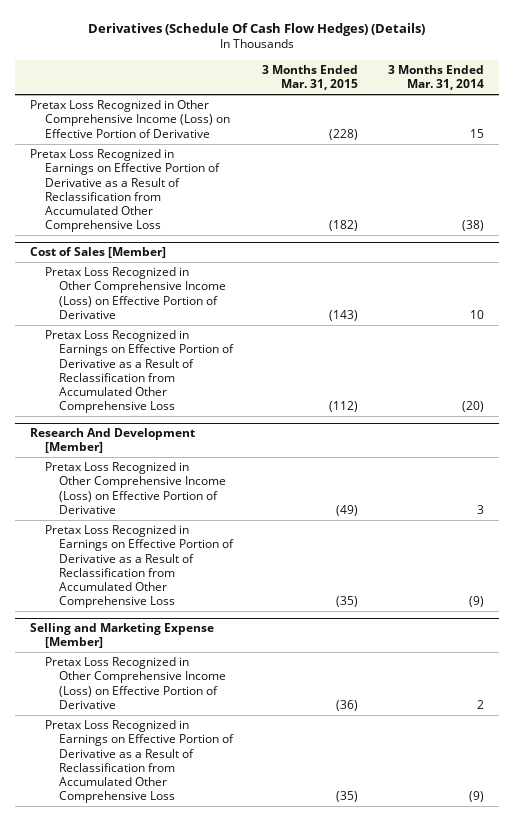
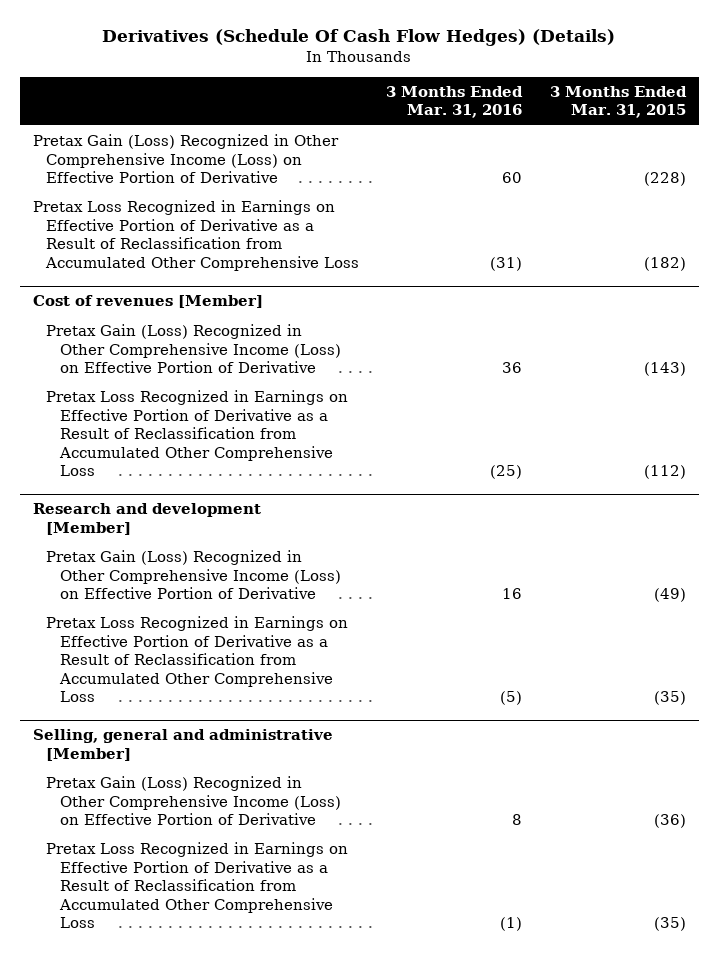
[387,64,484,91] 3 Months Ended Mar. 31, 2014 -> none
none -> [386,85,524,119] 3 Months Ended Mar. 31, 2016
[30,100,230,138] Pretax Loss Recognized in Other Comprehensive Income (Loss) on Effective Portion of Derivative -> [33,134,340,184] Pretax Gain (Loss) Recognized in Other Comprehensive Income (Loss) on Effective Portion of Derivative
[30,247,167,259] Cost of Sales [Member] -> [33,295,264,309] Cost of revenues [Member]
[44,267,226,319] Pretax Loss Recognized in Other Comprehensive Income (Loss) on Effective Portion of Derivative -> [46,324,341,374] Pretax Gain (Loss) Recognized in Other Comprehensive Income (Loss) on Effective Portion of Derivative
[30,428,196,454] Research And Development [Member] -> [33,503,262,535] Research and development [Member]
[44,462,226,514] Pretax Loss Recognized in Other Comprehensive Income (Loss) on Effective Portion of Derivative -> [46,550,341,600] Pretax Gain (Loss) Recognized in Other Comprehensive Income (Loss) on Effective Portion of Derivative
[30,623,215,649] Selling and Marketing Expense [Member] -> [33,729,334,761] Selling, general and administrative [Member]
[44,657,226,709] Pretax Loss Recognized in Other Comprehensive Income (Loss) on Effective Portion of Derivative -> [46,776,341,826] Pretax Gain (Loss) Recognized in Other Comprehensive Income (Loss) on Effective Portion of Derivative

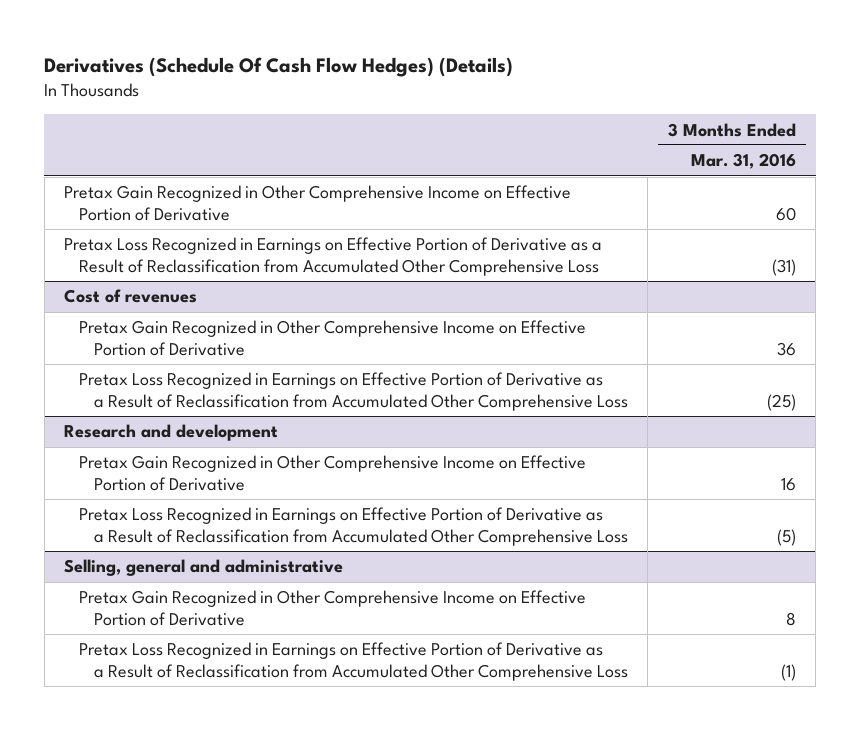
[549,85,687,119] 3 Months Ended Mar. 31, 2015 -> none
[33,134,340,184] Pretax Gain (Loss) Recognized in Other Comprehensive Income (Loss) on Effective Portion of Derivative -> [63,185,571,221] Pretax Gain Recognized in Other Comprehensive Income on Effective Portion of Derivative
[33,295,264,309] Cost of revenues [Member] -> [63,289,197,304] Cost of revenues
[46,324,341,374] Pretax Gain (Loss) Recognized in Other Comprehensive Income (Loss) on Effective Portion of Derivative -> [78,320,586,356] Pretax Gain Recognized in Other Comprehensive Income on Effective Portion of Derivative
[33,503,262,535] Research and development [Member] -> [63,424,278,442] Research and development
[46,550,341,600] Pretax Gain (Loss) Recognized in Other Comprehensive Income (Loss) on Effective Portion of Derivative -> [78,455,586,491] Pretax Gain Recognized in Other Comprehensive Income on Effective Portion of Derivative
[33,729,334,761] Selling, general and administrative [Member] -> [63,559,343,577] Selling, general and administrative
[46,776,341,826] Pretax Gain (Loss) Recognized in Other Comprehensive Income (Loss) on Effective Portion of Derivative -> [78,590,586,626] Pretax Gain Recognized in Other Comprehensive Income on Effective Portion of Derivative

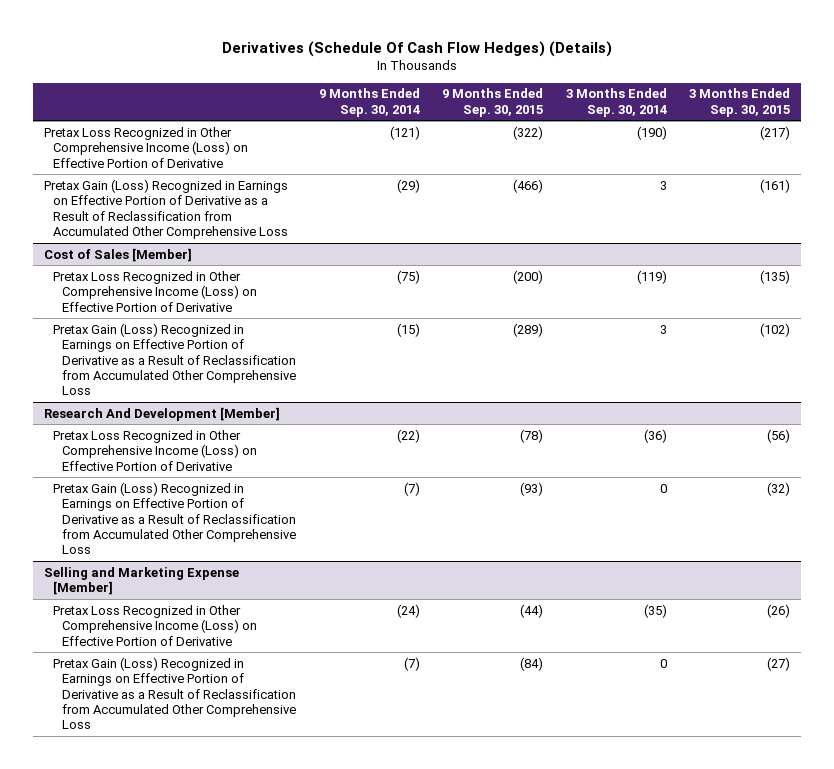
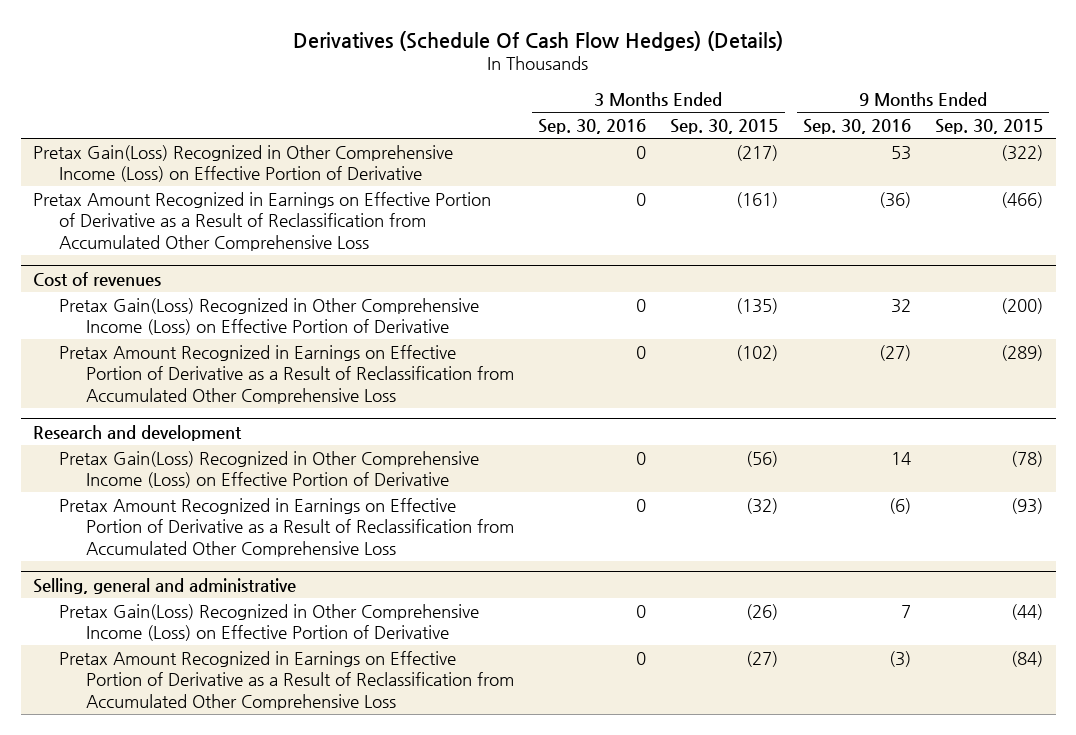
[318,88,420,117] 9 Months Ended Sep. 30, 2014 -> none
[565,88,667,117] 3 Months Ended Sep. 30, 2014 -> none
none -> [537,119,646,135] Sep. 30, 2016
none -> [802,119,911,135] Sep. 30, 2016
[43,126,249,168] Pretax Loss Recognized in Other Comprehensive Income (Loss) on Effective Portion of Derivative -> [32,144,453,183] Pretax Gain(Loss) Recognized in Other Comprehensive Income (Loss) on Effective Portion of Derivative
[43,178,289,240] Pretax Gain (Loss) Recognized in Earnings on Effective Portion of Derivative as a Result of Reclassification from Accumulated Other Comprehensive Loss -> [32,191,491,251] Pretax Amount Recognized in Earnings on Effective Portion of Derivative as a Result of Reclassification from Accumulated Other Comprehensive Loss
[43,247,192,262] Cost of Sales [Member] -> [32,271,161,286] Cost of revenues
[53,270,258,312] Pretax Loss Recognized in Other Comprehensive Income (Loss) on Effective Portion of Derivative -> [59,297,480,336] Pretax Gain(Loss) Recognized in Other Comprehensive Income (Loss) on Effective Portion of Derivative
[53,322,297,396] Pretax Gain (Loss) Recognized in Earnings on Effective Portion of Derivative as a Result of Reclassification from Accumulated Other Comprehensive Loss -> [59,344,514,404] Pretax Amount Recognized in Earnings on Effective Portion of Derivative as a Result of Reclassification from Accumulated Other Comprehensive Loss
[43,406,280,421] Research And Development [Member] -> [32,424,242,441] Research and development
[53,429,258,471] Pretax Loss Recognized in Other Comprehensive Income (Loss) on Effective Portion of Derivative -> [59,450,480,489] Pretax Gain(Loss) Recognized in Other Comprehensive Income (Loss) on Effective Portion of Derivative
[53,481,297,555] Pretax Gain (Loss) Recognized in Earnings on Effective Portion of Derivative as a Result of Reclassification from Accumulated Other Comprehensive Loss -> [59,497,514,557] Pretax Amount Recognized in Earnings on Effective Portion of Derivative as a Result of Reclassification from Accumulated Other Comprehensive Loss
[43,566,239,596] Selling and Marketing Expense [Member] -> [32,577,296,594] Selling, general and administrative
[53,604,258,646] Pretax Loss Recognized in Other Comprehensive Income (Loss) on Effective Portion of Derivative -> [59,603,480,642] Pretax Gain(Loss) Recognized in Other Comprehensive Income (Loss) on Effective Portion of Derivative
[53,656,297,730] Pretax Gain (Loss) Recognized in Earnings on Effective Portion of Derivative as a Result of Reclassification from Accumulated Other Comprehensive Loss -> [59,650,514,710] Pretax Amount Recognized in Earnings on Effective Portion of Derivative as a Result of Reclassification from Accumulated Other Comprehensive Loss

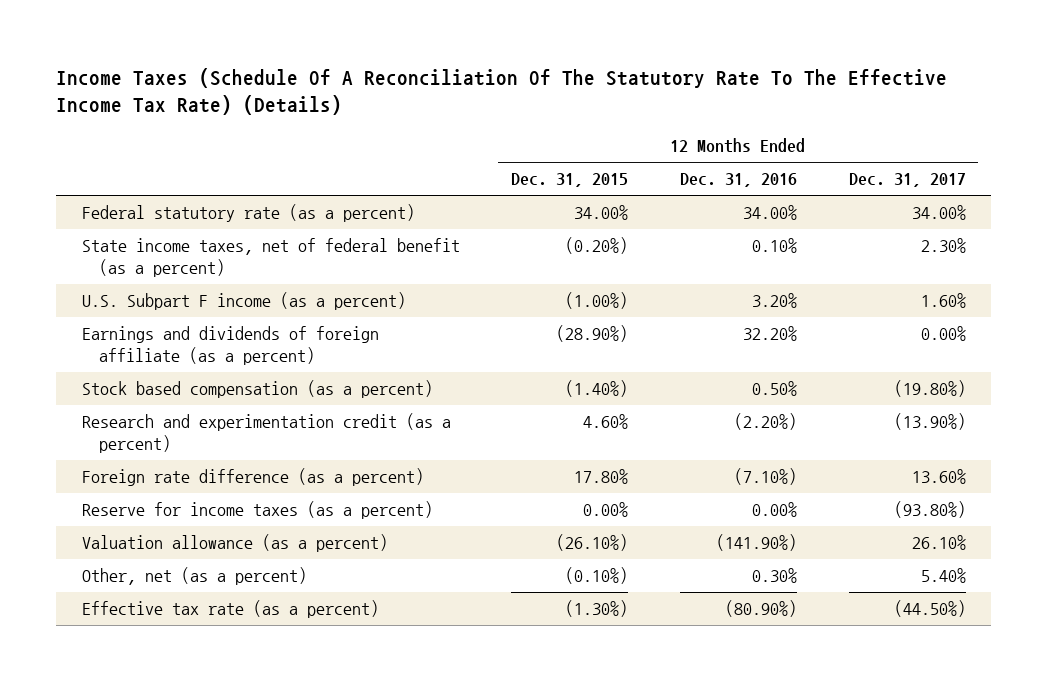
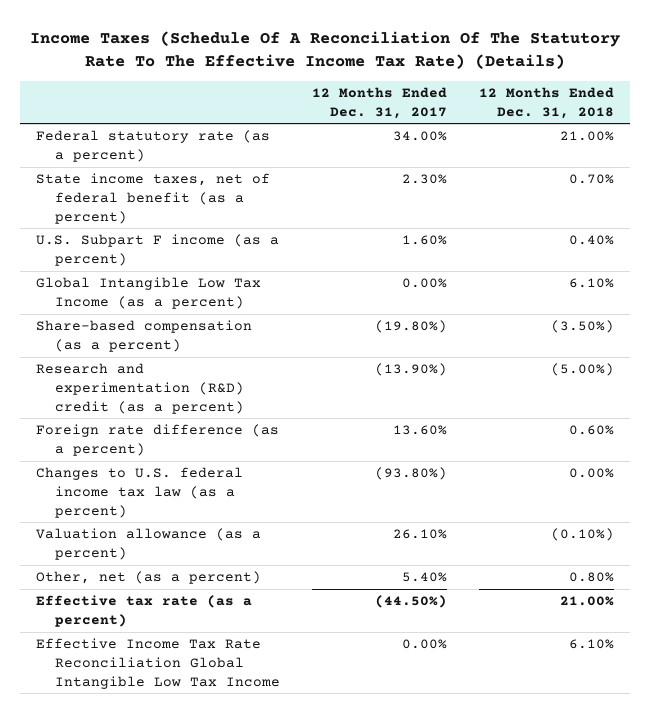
[511,173,629,188] Dec. 31, 2015 -> none
[679,173,797,188] Dec. 31, 2016 -> none
none -> [478,86,614,119] 12 Months Ended Dec. 31, 2018
[81,326,379,366] Earnings and dividends of foreign affiliate (as a percent) -> none
none -> [35,277,261,310] Global Intangible Low Tax Income (as a percent)
[81,380,433,399] Stock based compensation (as a percent) -> [35,320,252,353] Share-based compensation (as a percent)
[81,413,451,454] Research and experimentation credit (as a percent) -> [35,363,245,414] Research and experimentation (R&D) credit (as a percent)
[81,501,433,520] Reserve for income taxes (as a percent) -> [35,467,243,518] Changes to U.S. federal income tax law (as a percent)
none -> [35,638,281,689] Effective Income Tax Rate Reconciliation Global Intangible Low Tax Income

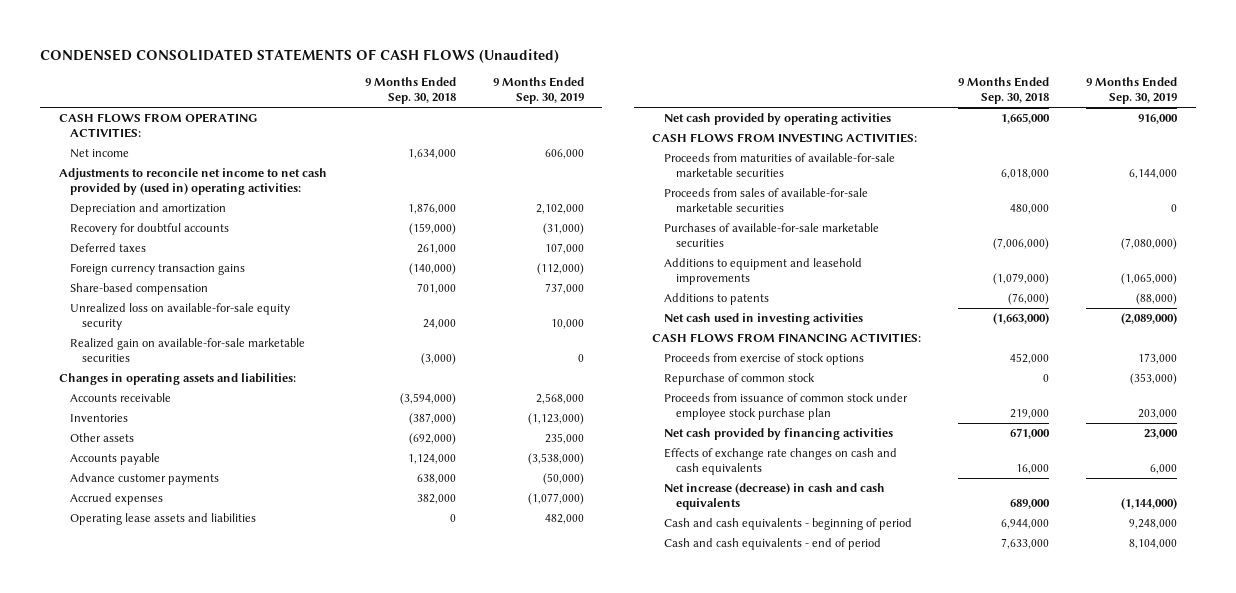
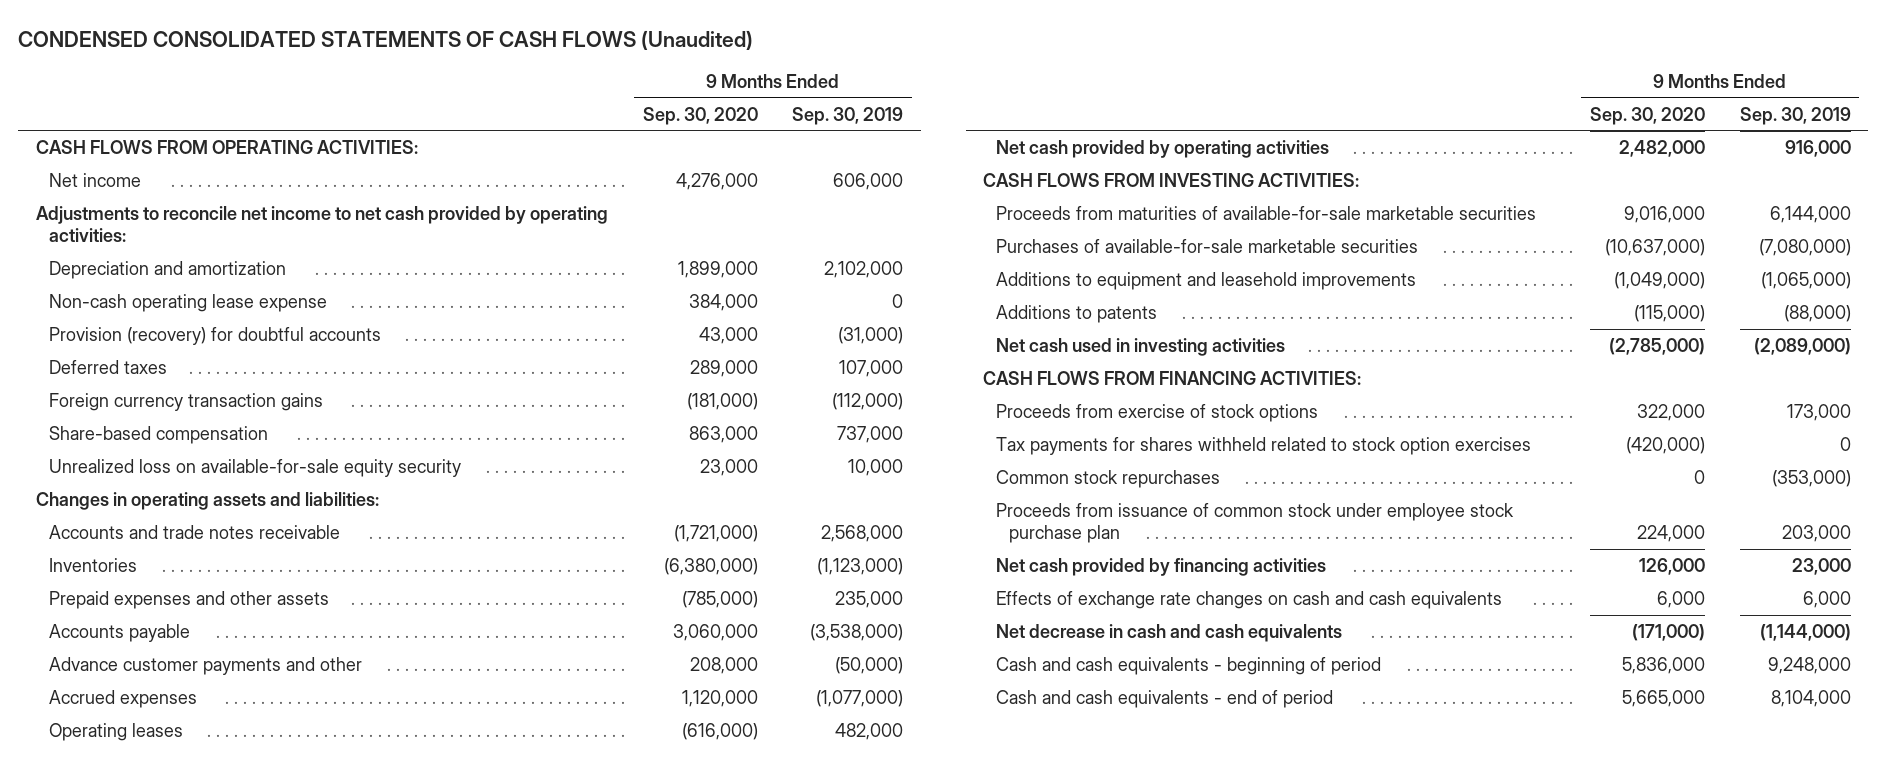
[364,77,456,105] 9 Months Ended Sep. 30, 2018 -> none
none -> [642,106,758,125] Sep. 30, 2020
[58,168,327,195] Adjustments to reconcile net income to net cash provided by (used in) operating activities: -> [35,206,608,243] Adjustments to reconcile net income to net cash provided by operating activities:
none -> [48,294,327,313] Non-cash operating lease expense
[70,223,230,236] Recovery for doubtful accounts -> [48,327,381,346] Provision (recovery) for doubtful accounts
[70,338,306,362] Realized gain on available-for-sale marketable securities -> none
[70,393,172,403] Accounts receivable -> [48,525,340,540] Accounts and trade notes receivable
[70,433,135,443] Other assets -> [48,591,329,610] Prepaid expenses and other assets
[70,473,220,486] Advance customer payments -> [48,657,362,676] Advance customer payments and other
[70,513,257,526] Operating lease assets and liabilities -> [48,723,183,742] Operating leases
[663,188,868,212] Proceeds from sales of available-for-sale marketable securities -> none
none -> [995,437,1531,456] Tax payments for shares withheld related to stock option exercises
[663,373,815,386] Repurchase of common stock -> [995,470,1220,489] Common stock repurchases
[663,483,885,510] Net increase (decrease) in cash and cash equivalents -> [995,624,1342,643] Net decrease in cash and cash equivalents

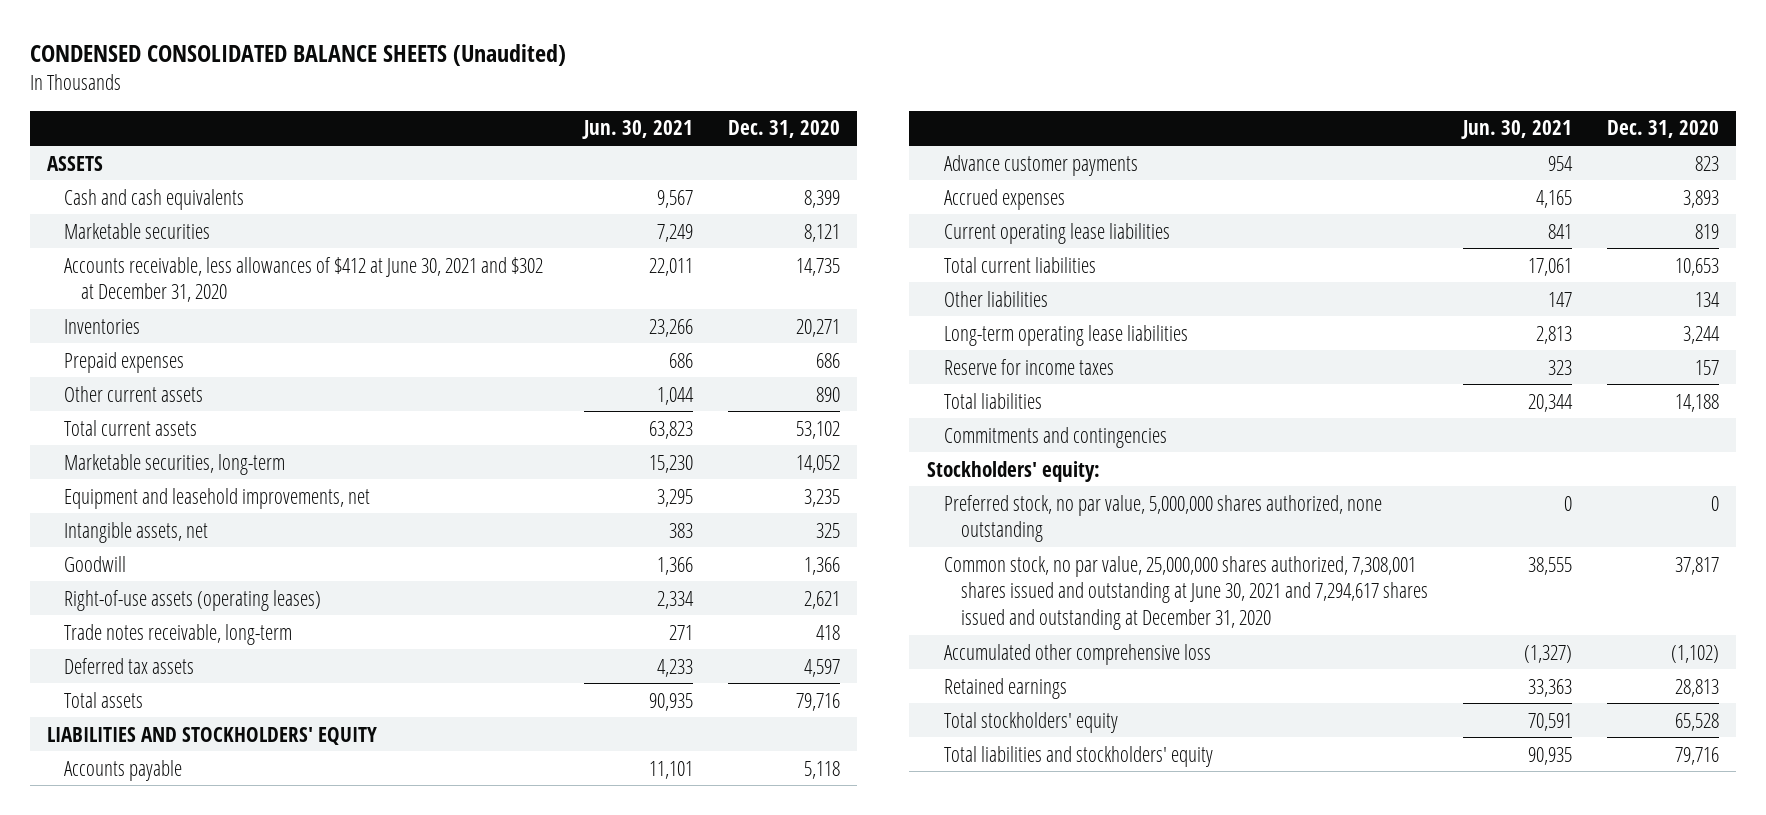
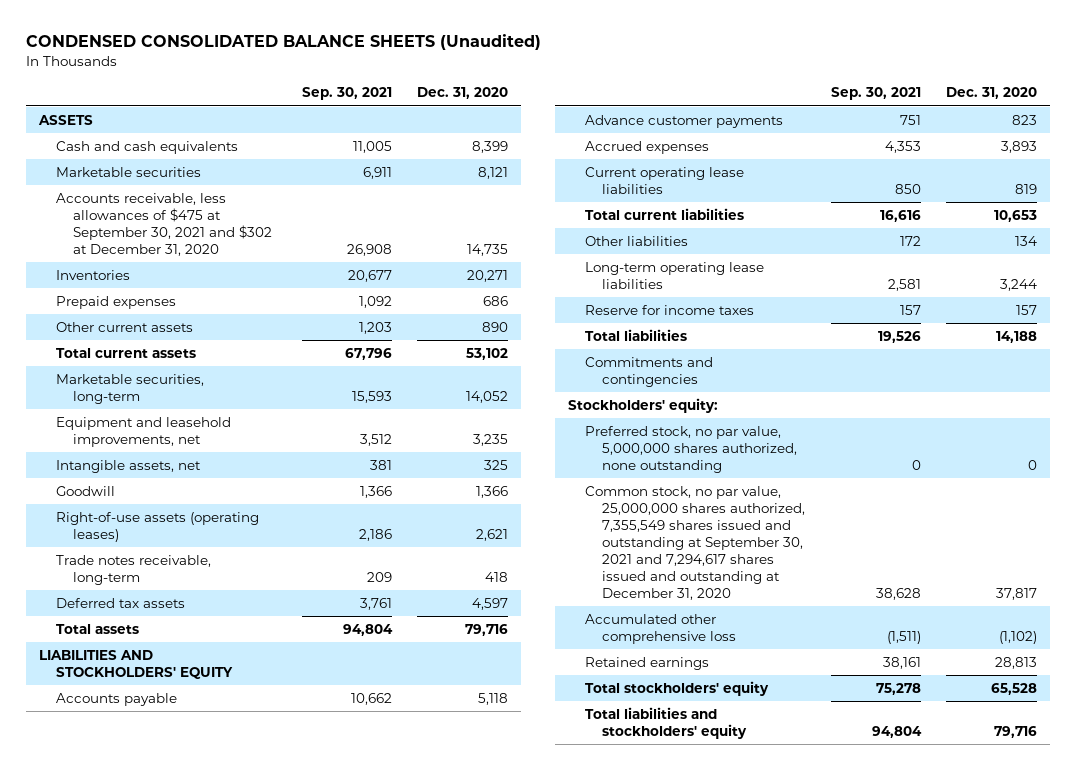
[581,120,693,140] Jun. 30, 2021 -> none
none -> [301,87,392,101] Sep. 30, 2021
[64,256,544,303] Accounts receivable, less allowances of $412 at June 30, 2021 and $302 at December 31, 2020 -> [55,192,272,256] Accounts receivable, less allowances of $475 at September 30, 2021 and $302 at December 31, 2020
[943,555,1428,630] Common stock, no par value, 25,000,000 shares authorized, 7,308,001 shares issued and outstanding at June 30, 2021 and 7,294,617 shares issued and outstanding at December 31, 2020 -> [585,485,806,601] Common stock, no par value, 25,000,000 shares authorized, 7,355,549 shares issued and outstanding at September 30, 2021 and 7,294,617 shares issued and outstanding at December 31, 2020

